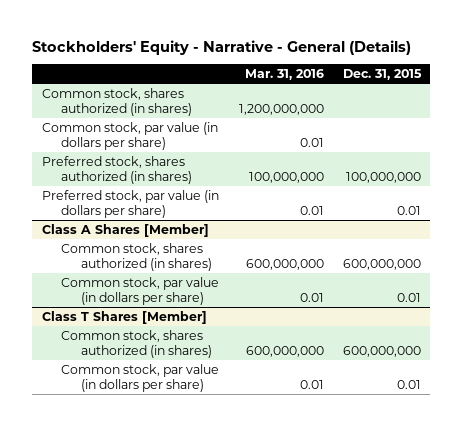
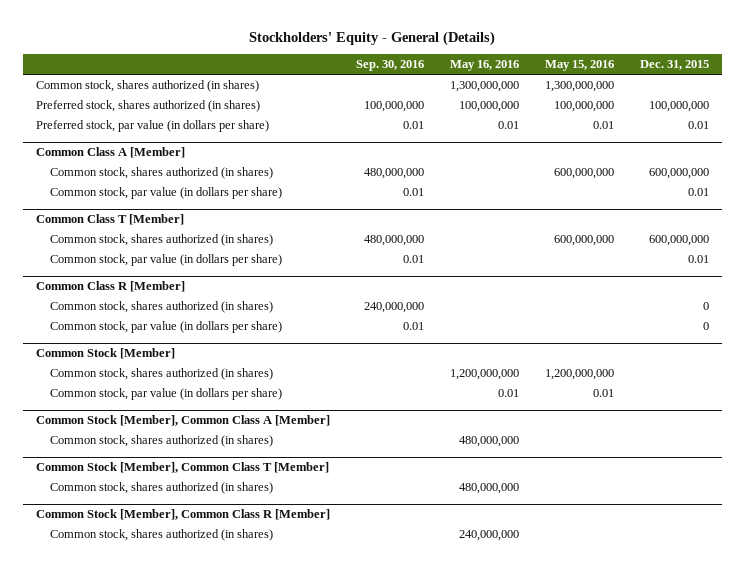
[32,39,412,55] Stockholders' Equity - Narrative - General (Details) -> [249,31,496,47] Stockholders' Equity - General (Details)
[244,69,324,81] Mar. 31, 2016 -> none
none -> [355,60,424,72] Sep. 30, 2016
none -> [449,60,519,72] May 16, 2016
none -> [545,60,615,72] May 15, 2016
[41,122,218,150] Common stock, par value (in dollars per share) -> none
[41,224,209,238] Class A Shares [Member] -> [35,147,185,159] Common Class A [Member]
[41,311,207,325] Class T Shares [Member] -> [35,214,184,226] Common Class T [Member]
none -> [35,281,185,293] Common Class R [Member]
none -> [49,300,273,313] Common stock, shares authorized (in shares)
none -> [49,320,282,333] Common stock, par value (in dollars per share)
none -> [35,348,175,360] Common Stock [Member]
none -> [49,367,273,380] Common stock, shares authorized (in shares)
none -> [49,387,282,400] Common stock, par value (in dollars per share)
none -> [35,415,330,427] Common Stock [Member], Common Class A [Member]
none -> [49,434,273,447] Common stock, shares authorized (in shares)
none -> [35,462,329,474] Common Stock [Member], Common Class T [Member]
none -> [49,481,273,494] Common stock, shares authorized (in shares)
none -> [35,509,330,521] Common Stock [Member], Common Class R [Member]
none -> [49,528,273,541] Common stock, shares authorized (in shares)

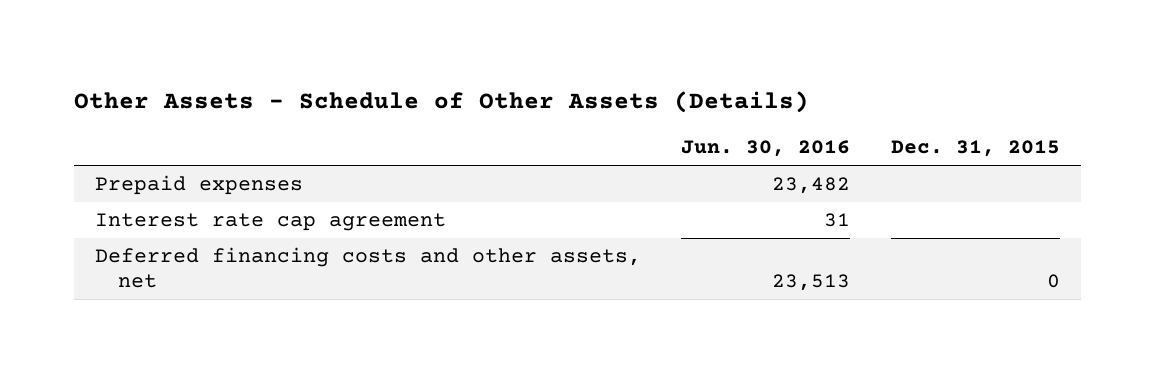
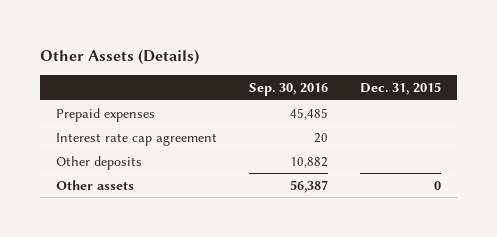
[74,90,810,113] Other Assets - Schedule of Other Assets (Details) -> [39,49,199,66] Other Assets (Details)
[681,140,851,158] Jun. 30, 2016 -> none
none -> [248,83,328,97] Sep. 30, 2016
none -> [55,155,142,170] Other deposits
[94,247,641,289] Deferred financing costs and other assets, net -> [55,179,134,190] Other assets

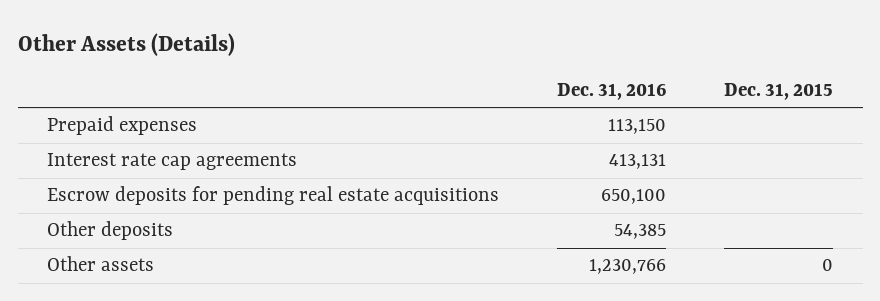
[248,83,328,97] Sep. 30, 2016 -> none
none -> [557,83,667,101] Dec. 31, 2016
[55,132,217,146] Interest rate cap agreement -> [46,153,297,171] Interest rate cap agreements
none -> [46,186,499,206] Escrow deposits for pending real estate acquisitions

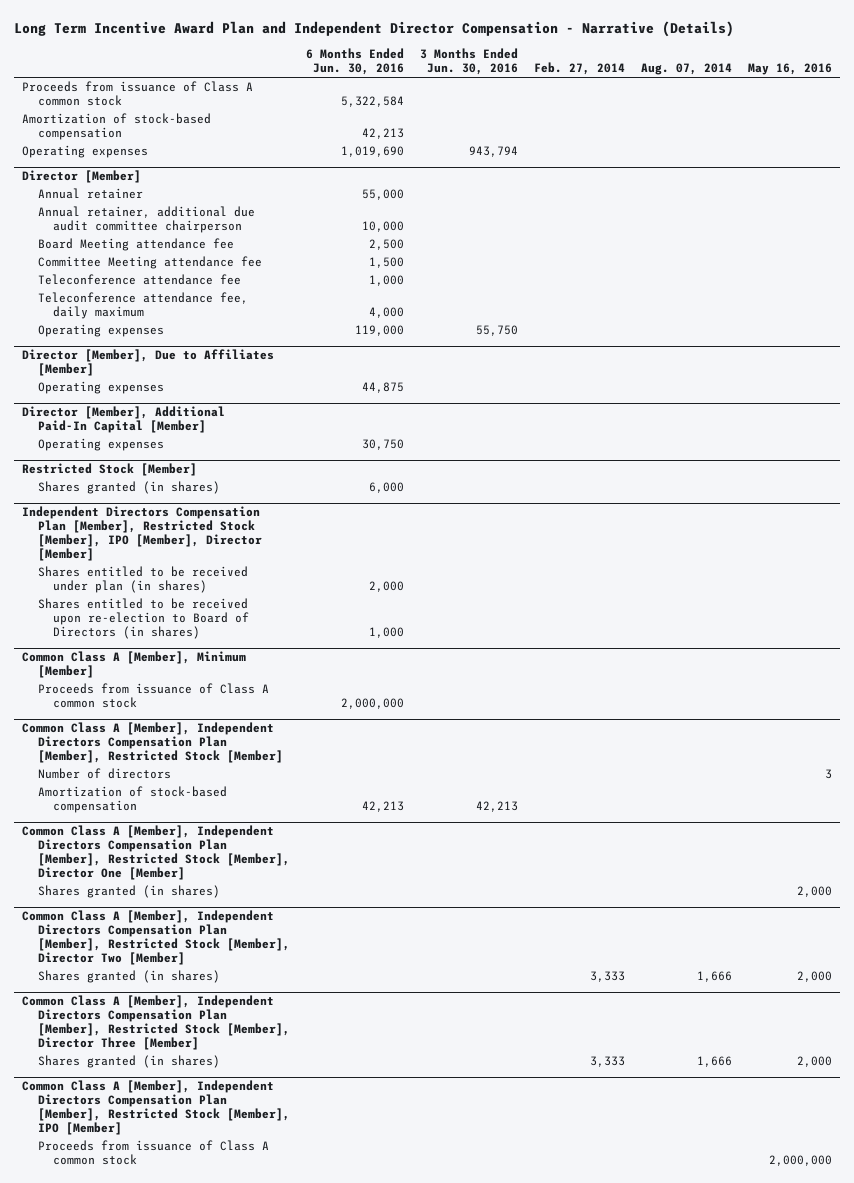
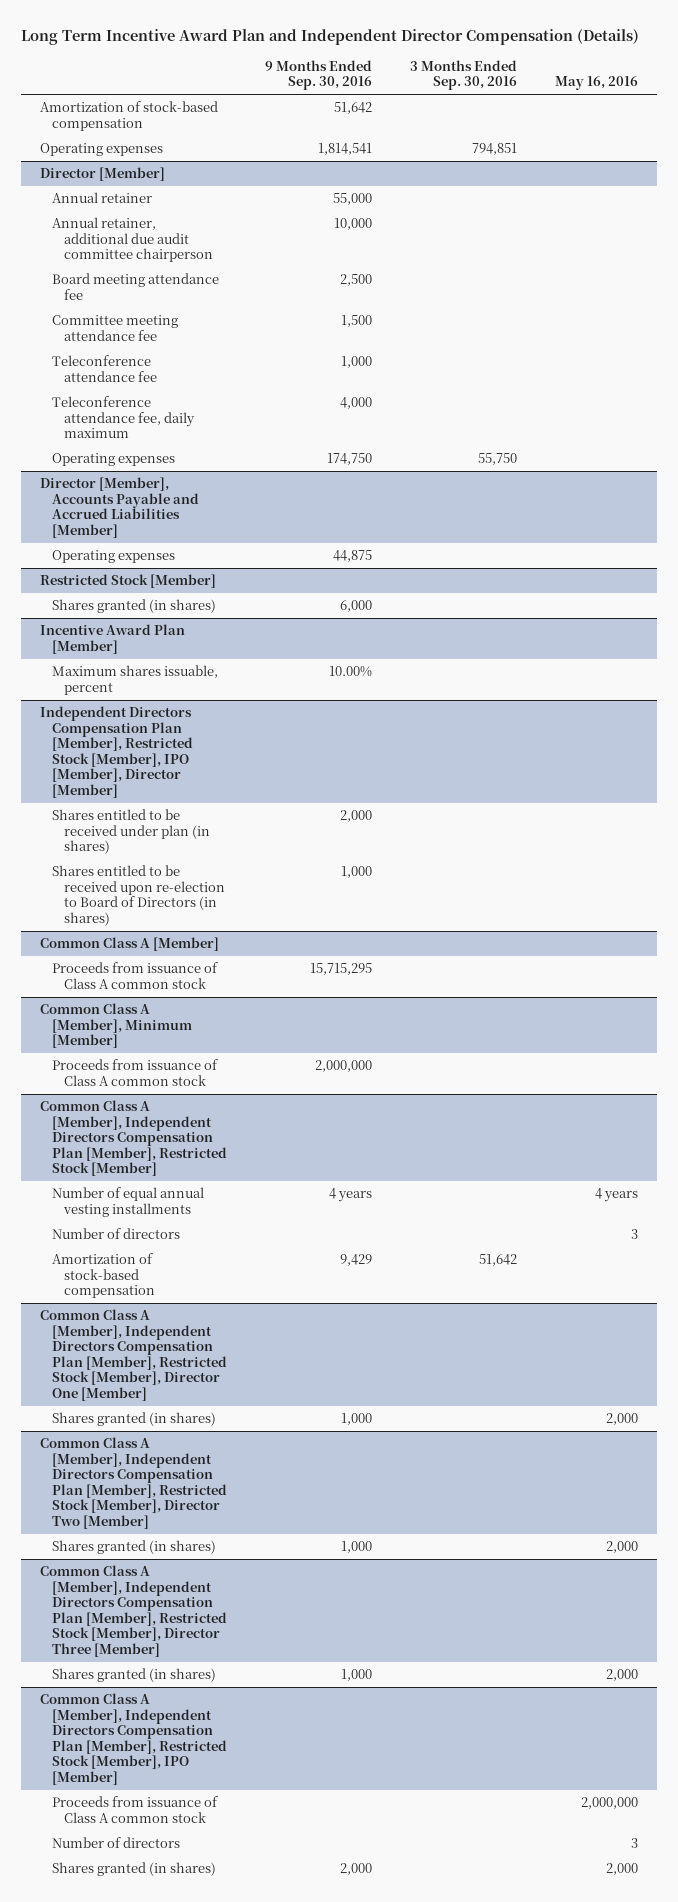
[14,20,735,37] Long Term Incentive Award Plan and Independent Director Compensation - Narrative (Details) -> [21,28,640,45] Long Term Incentive Award Plan and Independent Director Compensation (Details)
[305,48,404,76] 6 Months Ended Jun. 30, 2016 -> none
[419,48,518,76] 3 Months Ended Jun. 30, 2016 -> none
[533,62,625,76] Feb. 27, 2014 -> none
[640,63,732,76] Aug. 07, 2014 -> none
none -> [265,59,373,91] 9 Months Ended Sep. 30, 2016
none -> [410,59,518,91] 3 Months Ended Sep. 30, 2016
[22,81,254,107] Proceeds from issuance of Class A common stock -> none
[37,238,234,252] Board Meeting attendance fee -> [52,273,220,300] Board meeting attendance fee
[37,256,262,270] Committee Meeting attendance fee -> [52,315,179,341] Committee meeting attendance fee
[22,349,275,377] Director [Member], Due to Affiliates [Member] -> none
[37,381,164,395] Operating expenses -> none
[22,406,226,434] Director [Member], Additional Paid-In Capital [Member] -> none
[37,438,164,452] Operating expenses -> none
none -> [40,477,200,538] Director [Member], Accounts Payable and Accrued Liabilities [Member]
none -> [52,550,176,564] Operating expenses
none -> [40,624,186,654] Incentive Award Plan [Member]
none -> [52,665,219,695] Maximum shares issuable, percent
none -> [40,937,220,952] Common Class A [Member]
none -> [52,962,219,989] Proceeds from issuance of Class A common stock
none -> [52,1187,205,1217] Number of equal annual vesting installments
none -> [52,1837,181,1849] Number of directors
none -> [52,1862,217,1877] Shares granted (in shares)

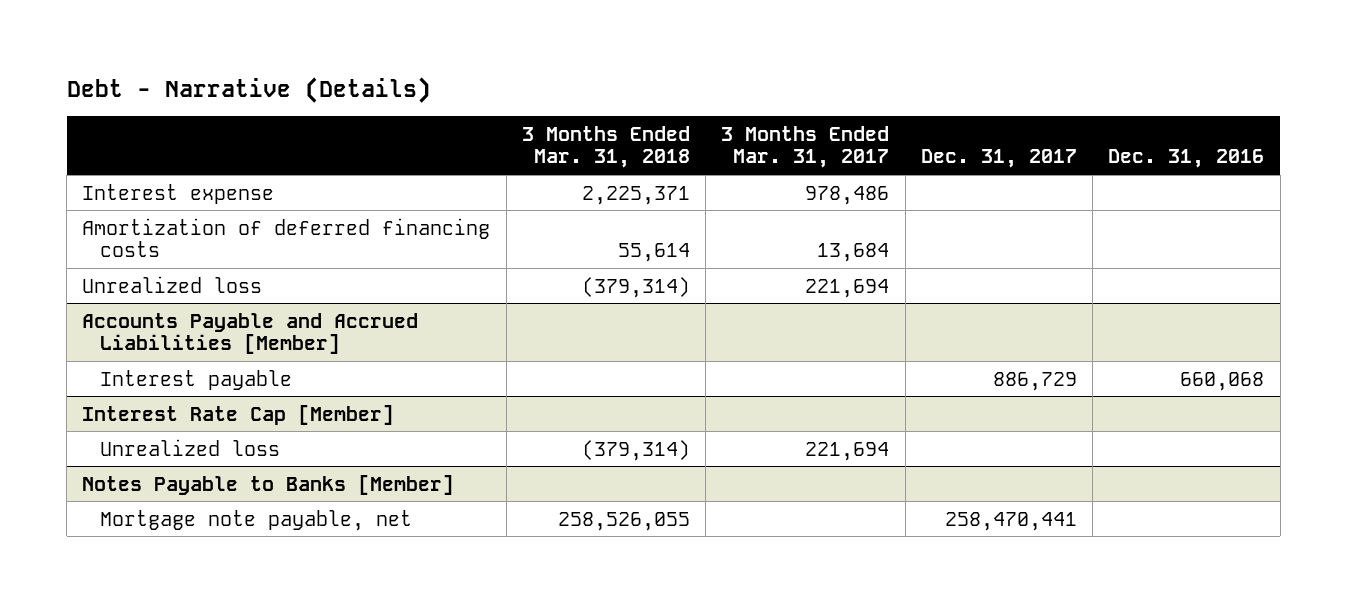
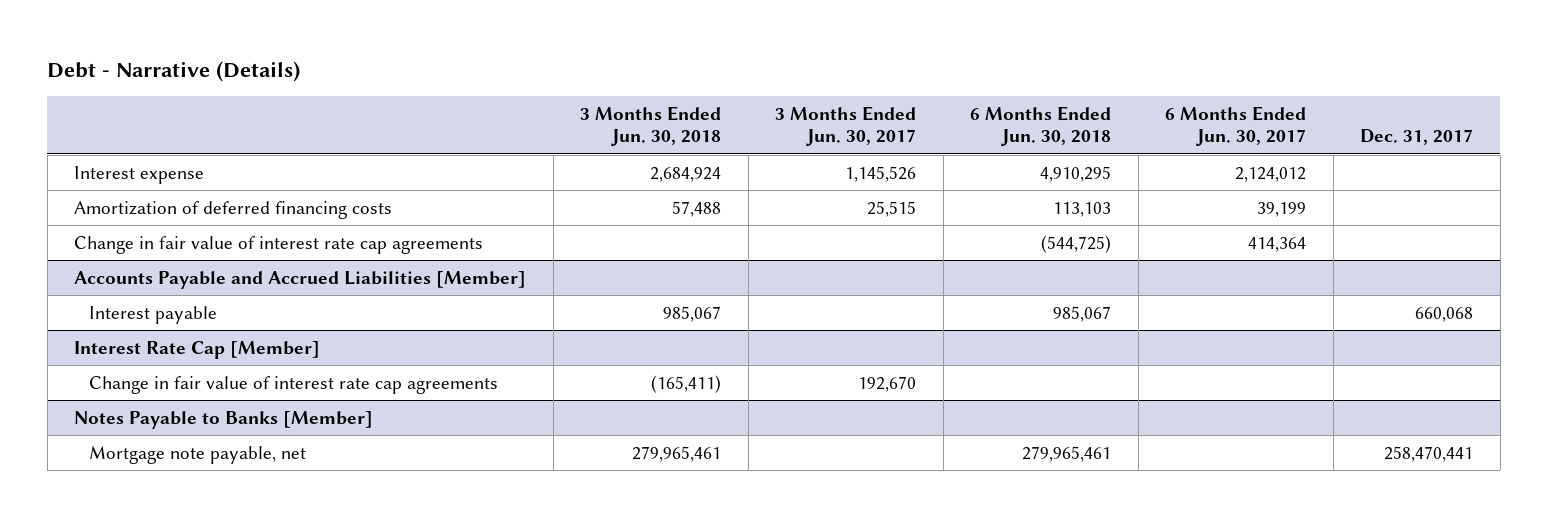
[521,125,690,169] 3 Months Ended Mar. 31, 2018 -> none
[721,125,890,169] 3 Months Ended Mar. 31, 2017 -> none
[1108,149,1265,169] Dec. 31, 2016 -> none
none -> [580,105,722,147] 3 Months Ended Jun. 30, 2018
none -> [775,105,917,147] 3 Months Ended Jun. 30, 2017
none -> [970,105,1112,147] 6 Months Ended Jun. 30, 2018
none -> [1165,105,1307,147] 6 Months Ended Jun. 30, 2017
[82,275,263,293] Unrealized loss -> [74,235,484,254] Change in fair value of interest rate cap agreements
[992,371,1077,391] 886,729 -> [1415,306,1474,322] 660,068
[99,438,280,456] Unrealized loss -> [88,375,498,394] Change in fair value of interest rate cap agreements

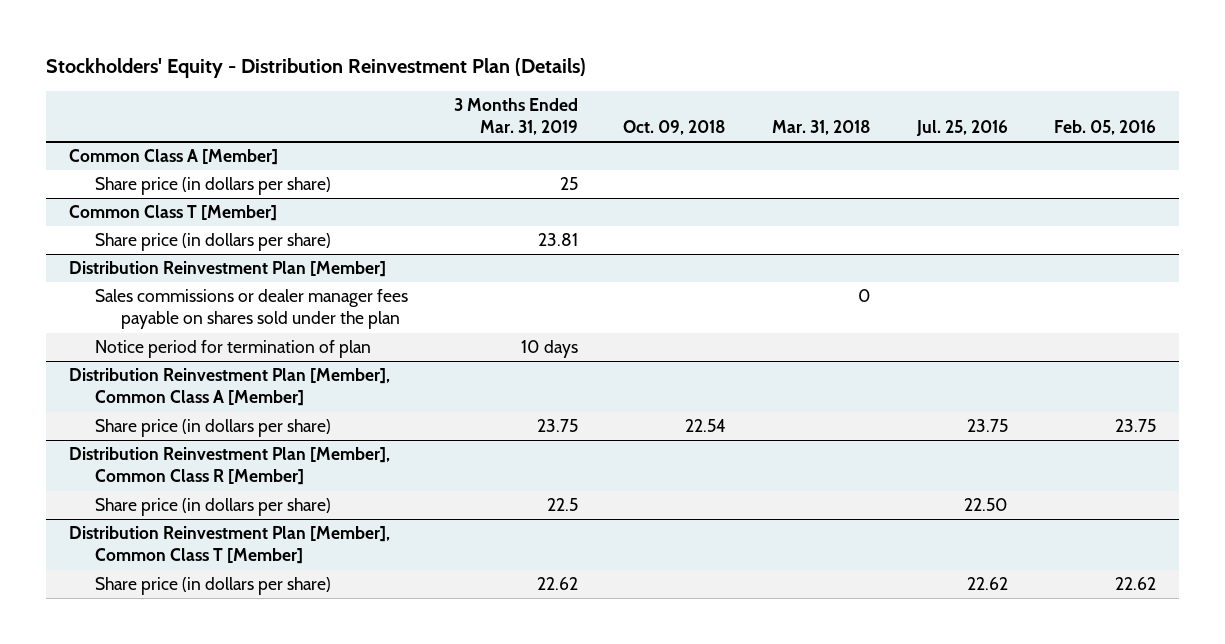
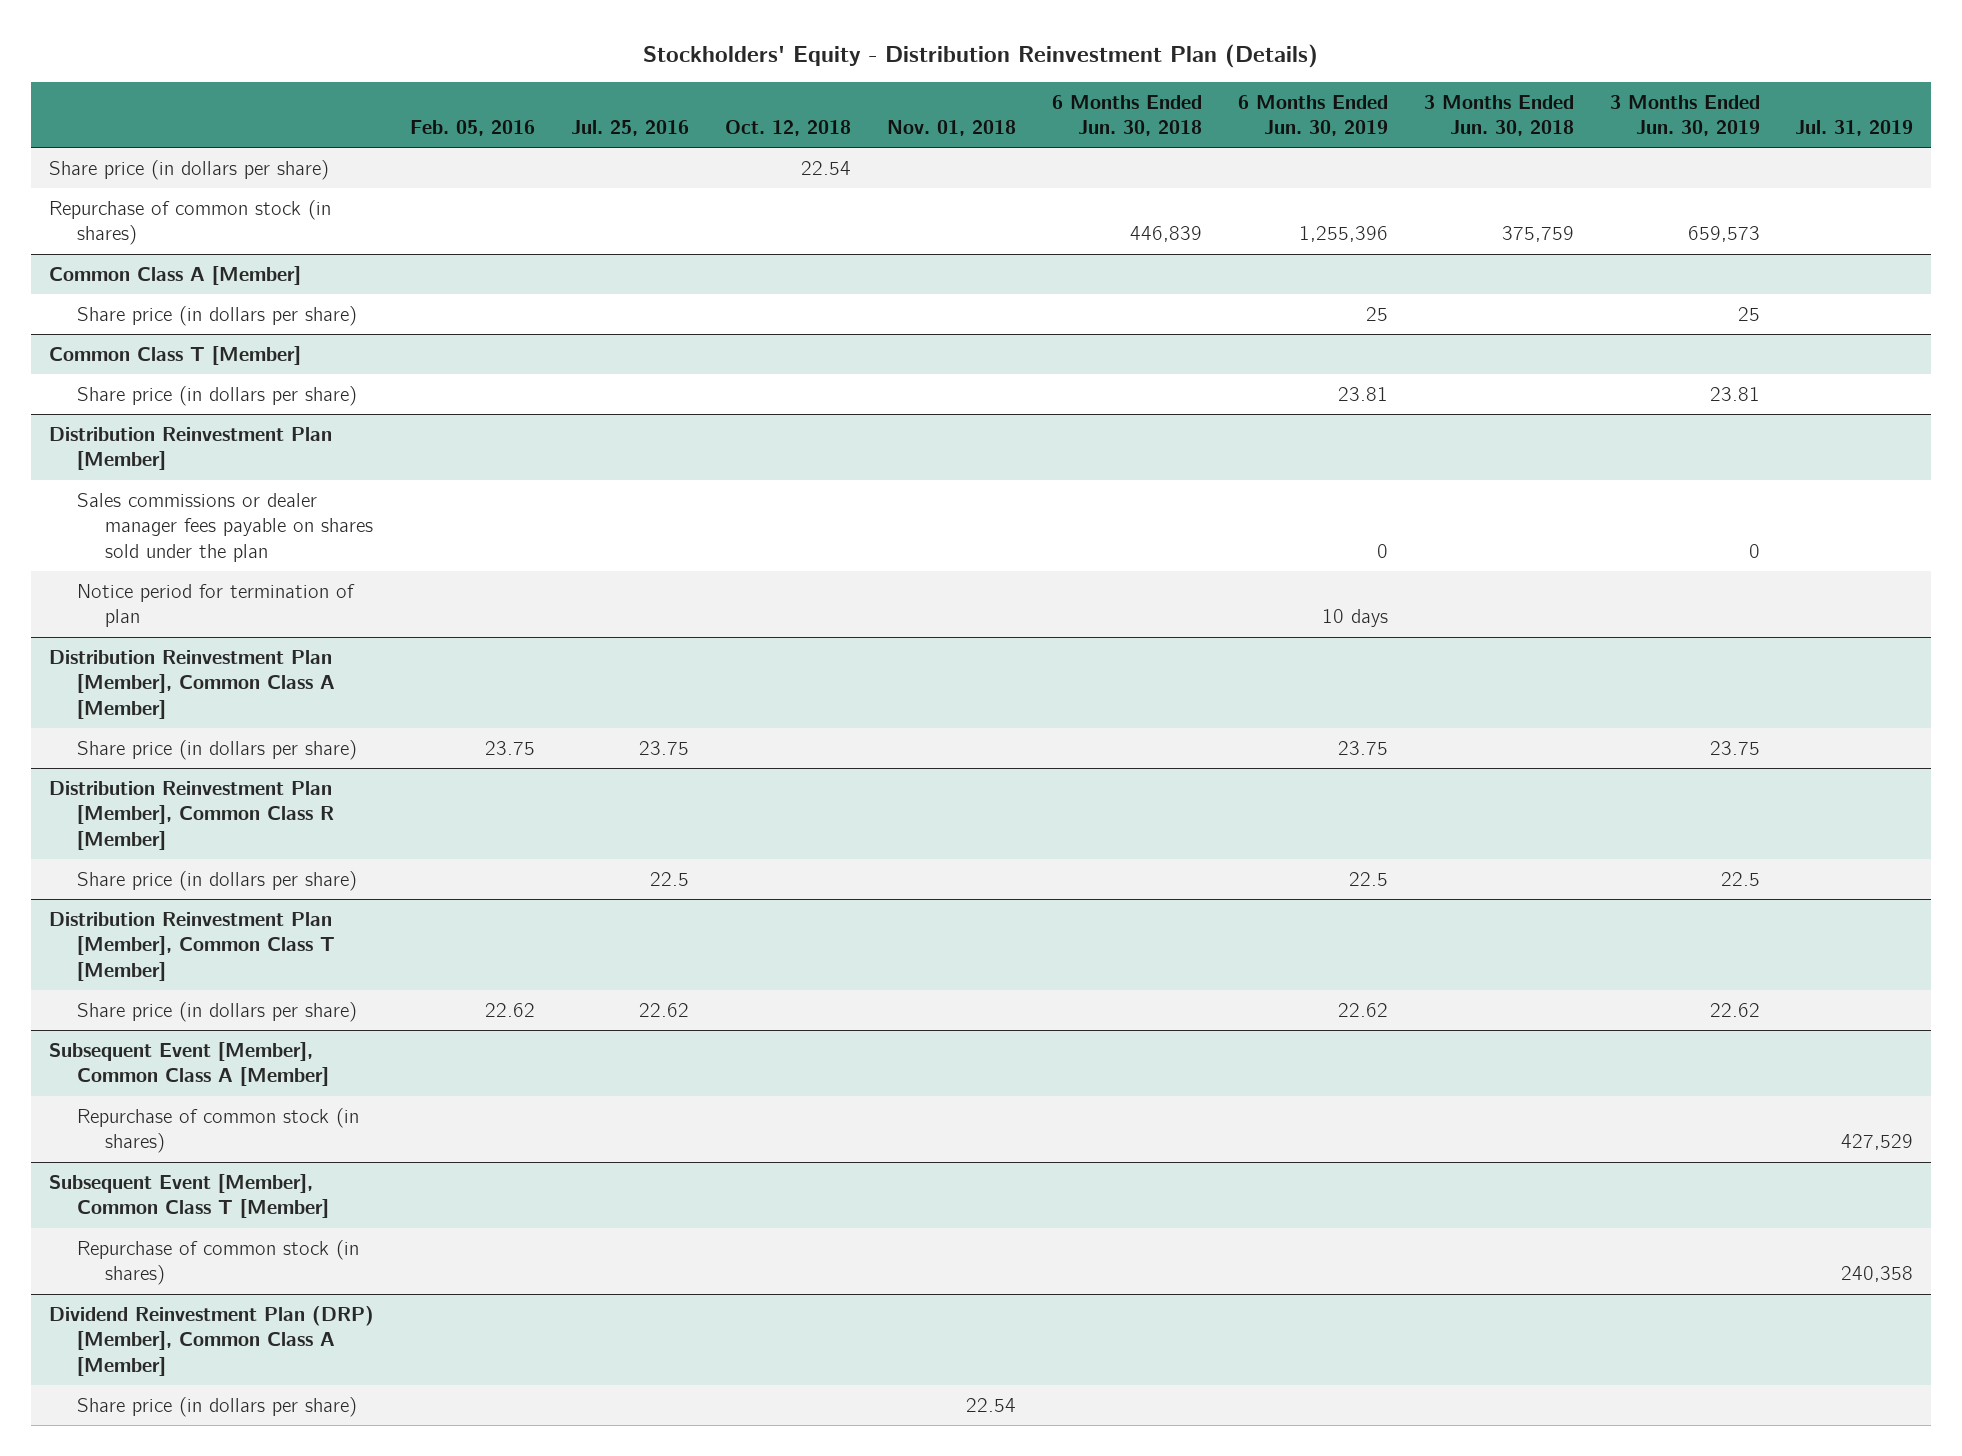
[453,97,578,136] 3 Months Ended Mar. 31, 2019 -> none
[623,120,727,136] Oct. 09, 2018 -> none
[772,120,872,136] Mar. 31, 2018 -> none
none -> [724,120,851,137] Oct. 12, 2018
none -> [886,120,1016,137] Nov. 01, 2018
none -> [1051,94,1202,137] 6 Months Ended Jun. 30, 2018
none -> [1237,94,1388,137] 6 Months Ended Jun. 30, 2019
none -> [1423,94,1574,137] 3 Months Ended Jun. 30, 2018
none -> [1609,94,1760,137] 3 Months Ended Jun. 30, 2019
none -> [1795,120,1914,137] Jul. 31, 2019
none -> [48,159,329,180] Share price (in dollars per share)
none -> [48,199,331,246] Repurchase of common stock (in shares)
[964,498,1009,512] 22.50 -> [649,871,689,886] 22.5
none -> [48,1041,330,1087] Subsequent Event [Member], Common Class A [Member]
none -> [77,1107,360,1154] Repurchase of common stock (in shares)
none -> [48,1173,330,1219] Subsequent Event [Member], Common Class T [Member]
none -> [77,1239,360,1286] Repurchase of common stock (in shares)
none -> [48,1305,374,1376] Dividend Reinvestment Plan (DRP) [Member], Common Class A [Member]
none -> [77,1396,358,1417] Share price (in dollars per share)

